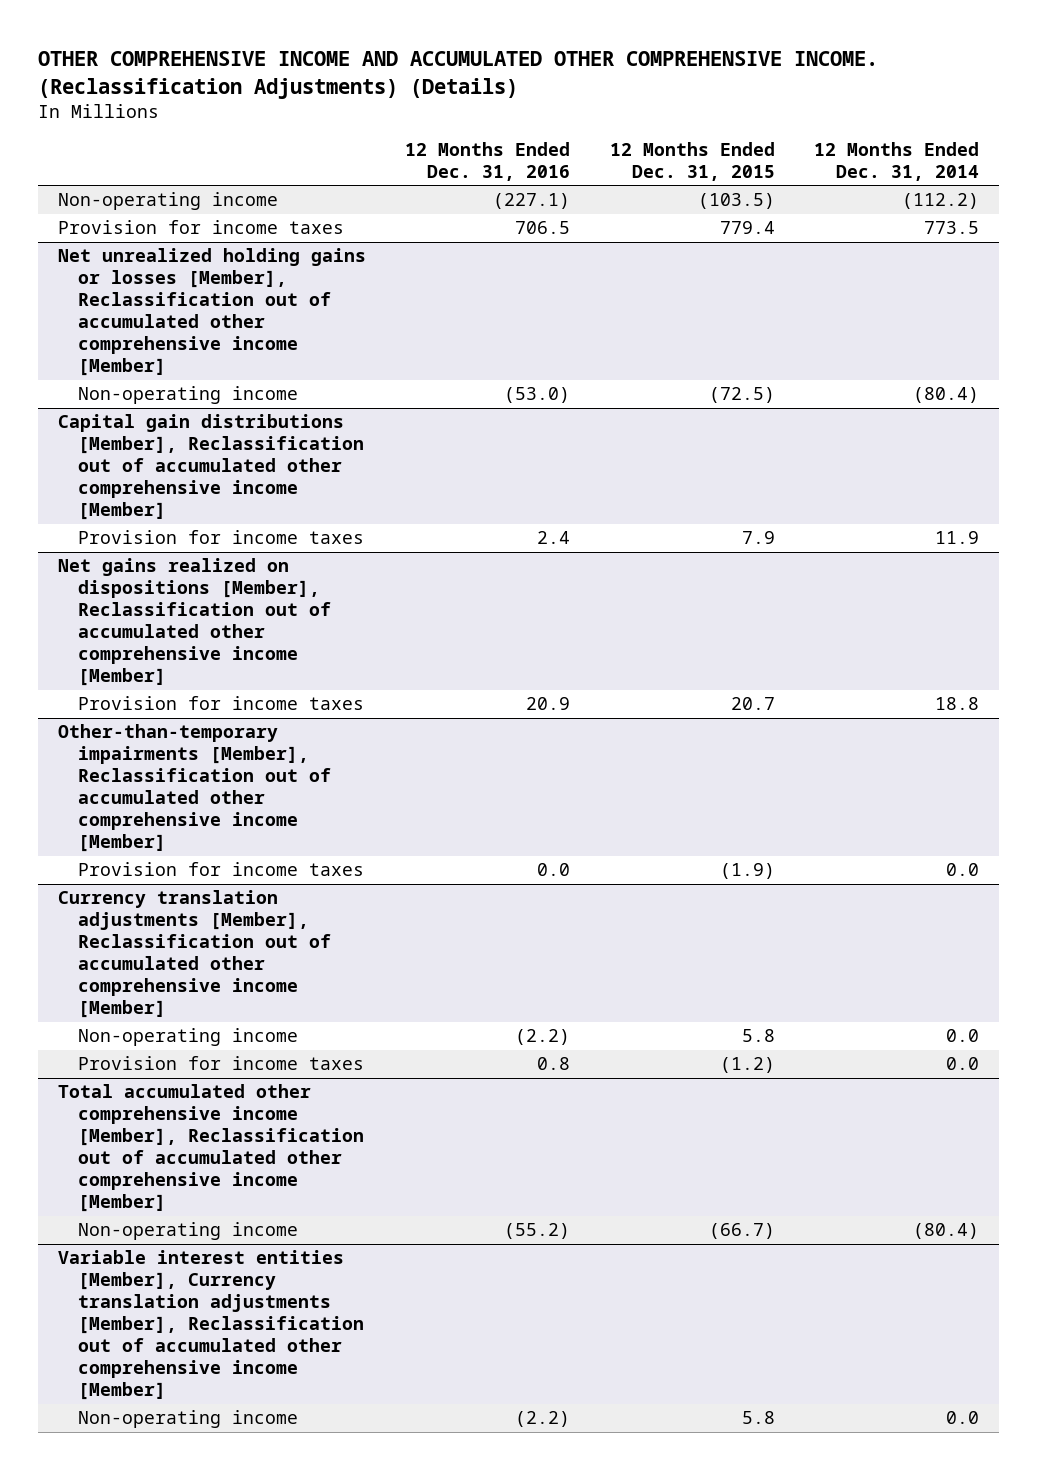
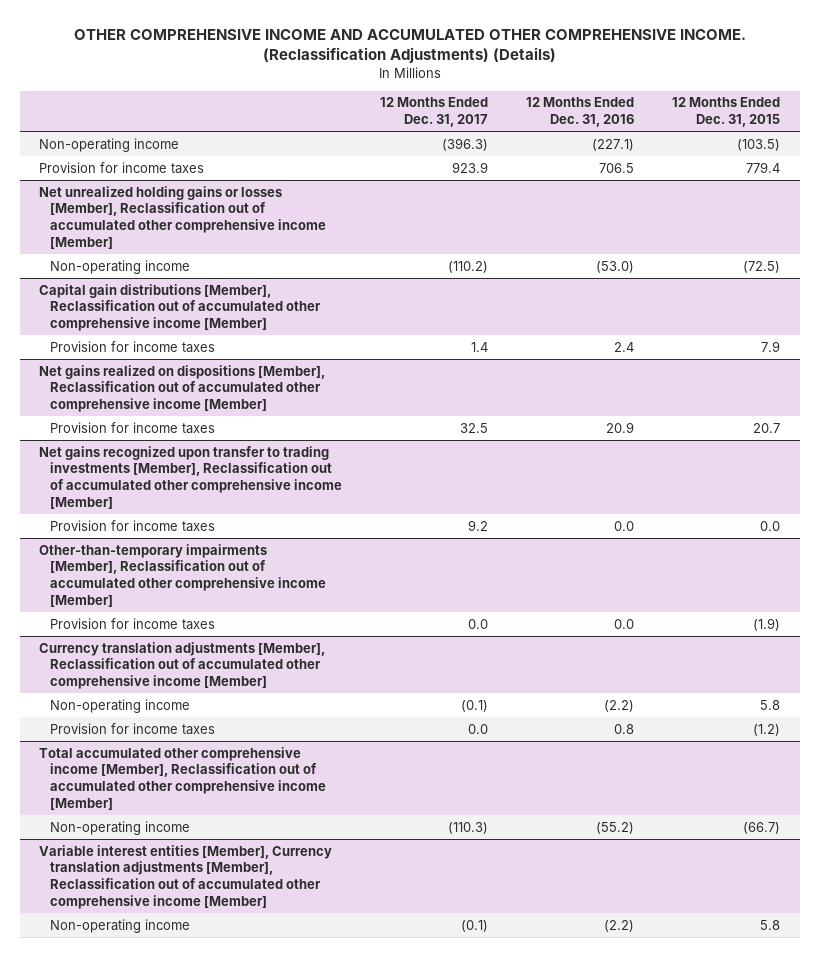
[814,141,980,181] 12 Months Ended Dec. 31, 2014 -> none
none -> [379,97,488,128] 12 Months Ended Dec. 31, 2017
none -> [39,445,342,509] Net gains recognized upon transfer to trading investments [Member], Reclassification out of accumulated other comprehensive income [Member]
none -> [49,519,215,532] Provision for income taxes

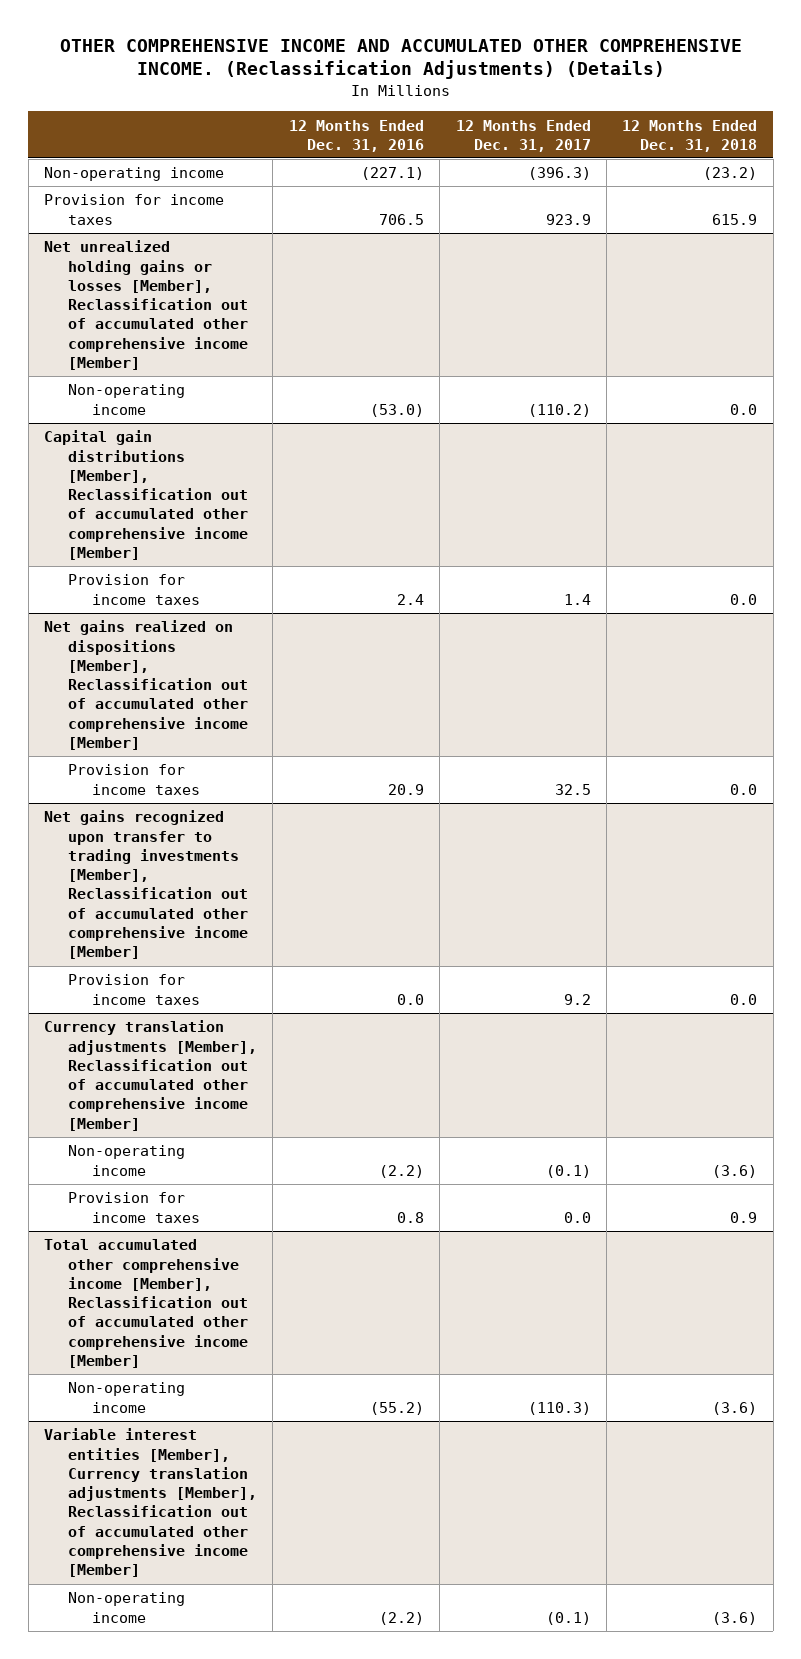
[672,97,781,128] 12 Months Ended Dec. 31, 2015 -> none
none -> [622,119,758,152] 12 Months Ended Dec. 31, 2018
[39,543,326,607] Other-than-temporary impairments [Member], Reclassification out of accumulated other comprehensive income [Member] -> none
[49,617,215,630] Provision for income taxes -> none

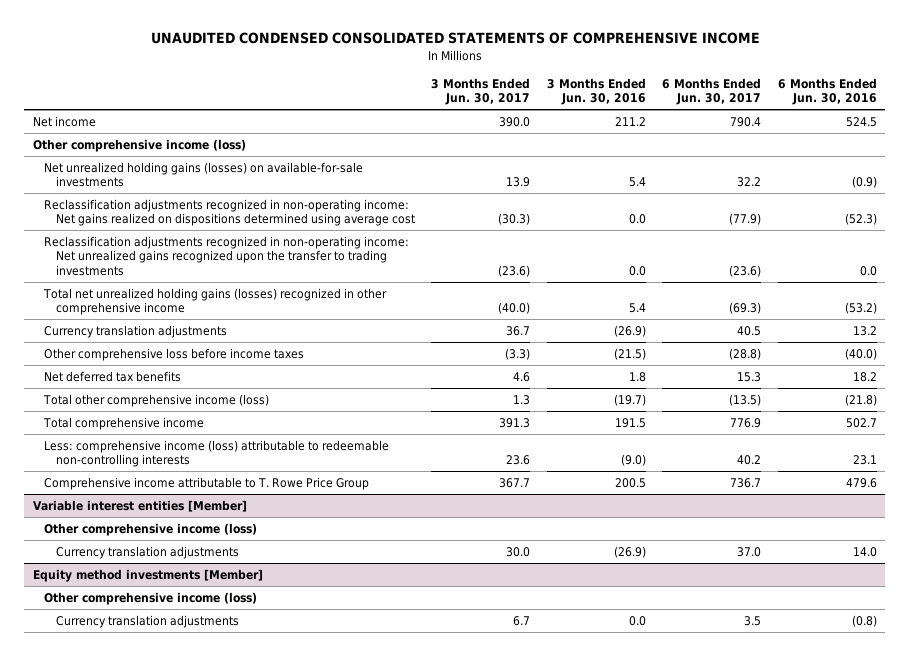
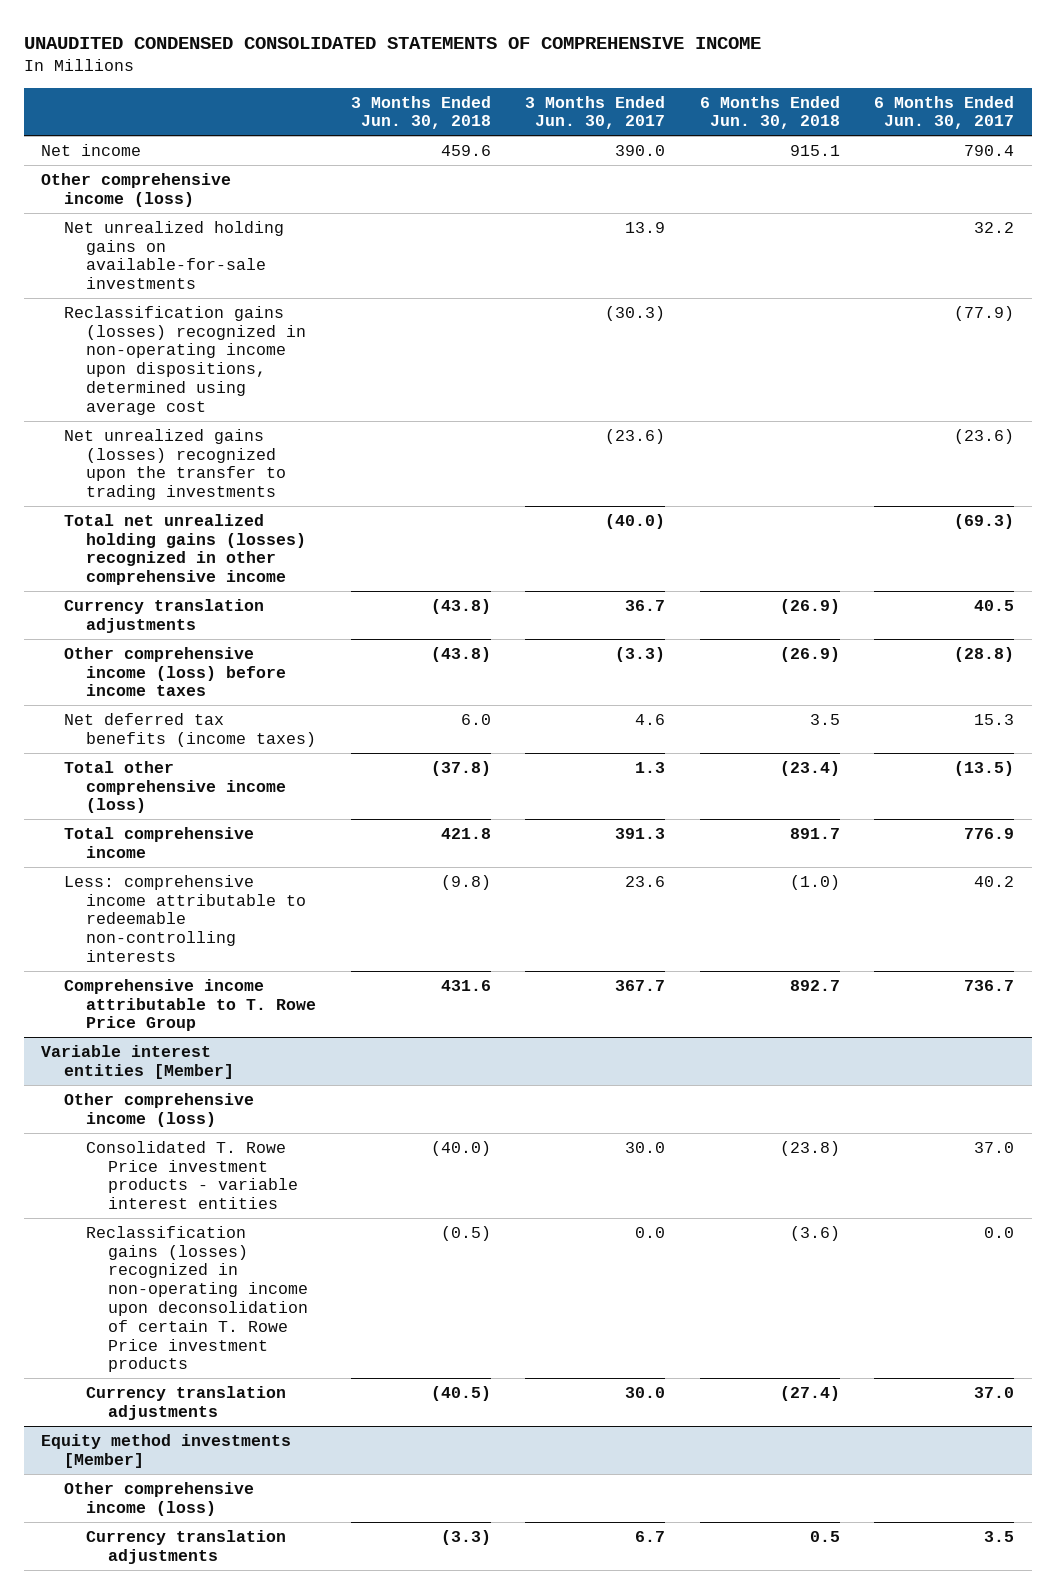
[546,77,646,106] 3 Months Ended Jun. 30, 2016 -> none
[777,77,877,106] 6 Months Ended Jun. 30, 2016 -> none
none -> [350,95,491,130] 3 Months Ended Jun. 30, 2018
none -> [699,95,840,130] 6 Months Ended Jun. 30, 2018
[44,161,364,188] Net unrealized holding gains (losses) on available-for-sale investments -> [63,220,284,290] Net unrealized holding gains on available-for-sale investments
[44,198,415,227] Reclassification adjustments recognized in non-operating income: Net gains realized on dispositions determined using average cost -> [63,305,307,415] Reclassification gains (losses) recognized in non-operating income upon dispositions, determined using average cost
[44,235,410,276] Reclassification adjustments recognized in non-operating income: Net unrealized gains recognized upon the transfer to trading investments -> [63,428,287,501] Net unrealized gains (losses) recognized upon the transfer to trading investments
[44,347,305,361] Other comprehensive loss before income taxes -> [63,646,287,697] Other comprehensive income (loss) before income taxes
[44,370,182,382] Net deferred tax benefits -> [63,712,317,747] Net deferred tax benefits (income taxes)
[44,439,390,468] Less: comprehensive income (loss) attributable to redeemable non-controlling interests -> [63,874,307,962] Less: comprehensive income attributable to redeemable non-controlling interests
none -> [86,1140,299,1210] Consolidated T. Rowe Price investment products - variable interest entities
none -> [86,1225,309,1373] Reclassification gains (losses) recognized in non-operating income upon deconsolidation of certain T. Rowe Price investment products

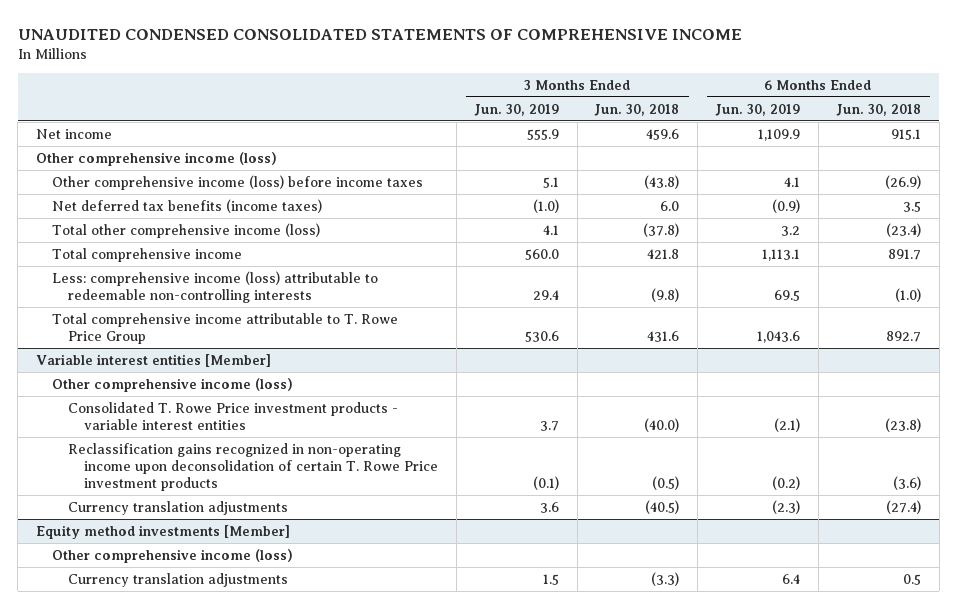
[525,95,666,130] 3 Months Ended Jun. 30, 2017 -> none
[874,95,1015,130] 6 Months Ended Jun. 30, 2017 -> none
none -> [473,103,559,116] Jun. 30, 2019
none -> [715,103,801,116] Jun. 30, 2019
[63,220,284,290] Net unrealized holding gains on available-for-sale investments -> none
[63,305,307,415] Reclassification gains (losses) recognized in non-operating income upon dispositions, determined using average cost -> none
[63,428,287,501] Net unrealized gains (losses) recognized upon the transfer to trading investments -> none
[63,513,307,586] Total net unrealized holding gains (losses) recognized in other comprehensive income -> none
[63,598,264,633] Currency translation adjustments -> none
[63,874,307,962] Less: comprehensive income attributable to redeemable non-controlling interests -> [51,270,378,304] Less: comprehensive income (loss) attributable to redeemable non-controlling interests
[63,978,317,1032] Comprehensive income attributable to T. Rowe Price Group -> [51,312,398,345] Total comprehensive income attributable to T. Rowe Price Group
[86,1225,309,1373] Reclassification gains (losses) recognized in non-operating income upon deconsolidation of certain T. Rowe Price investment products -> [68,442,439,492] Reclassification gains recognized in non-operating income upon deconsolidation of certain T. Rowe Price investment products

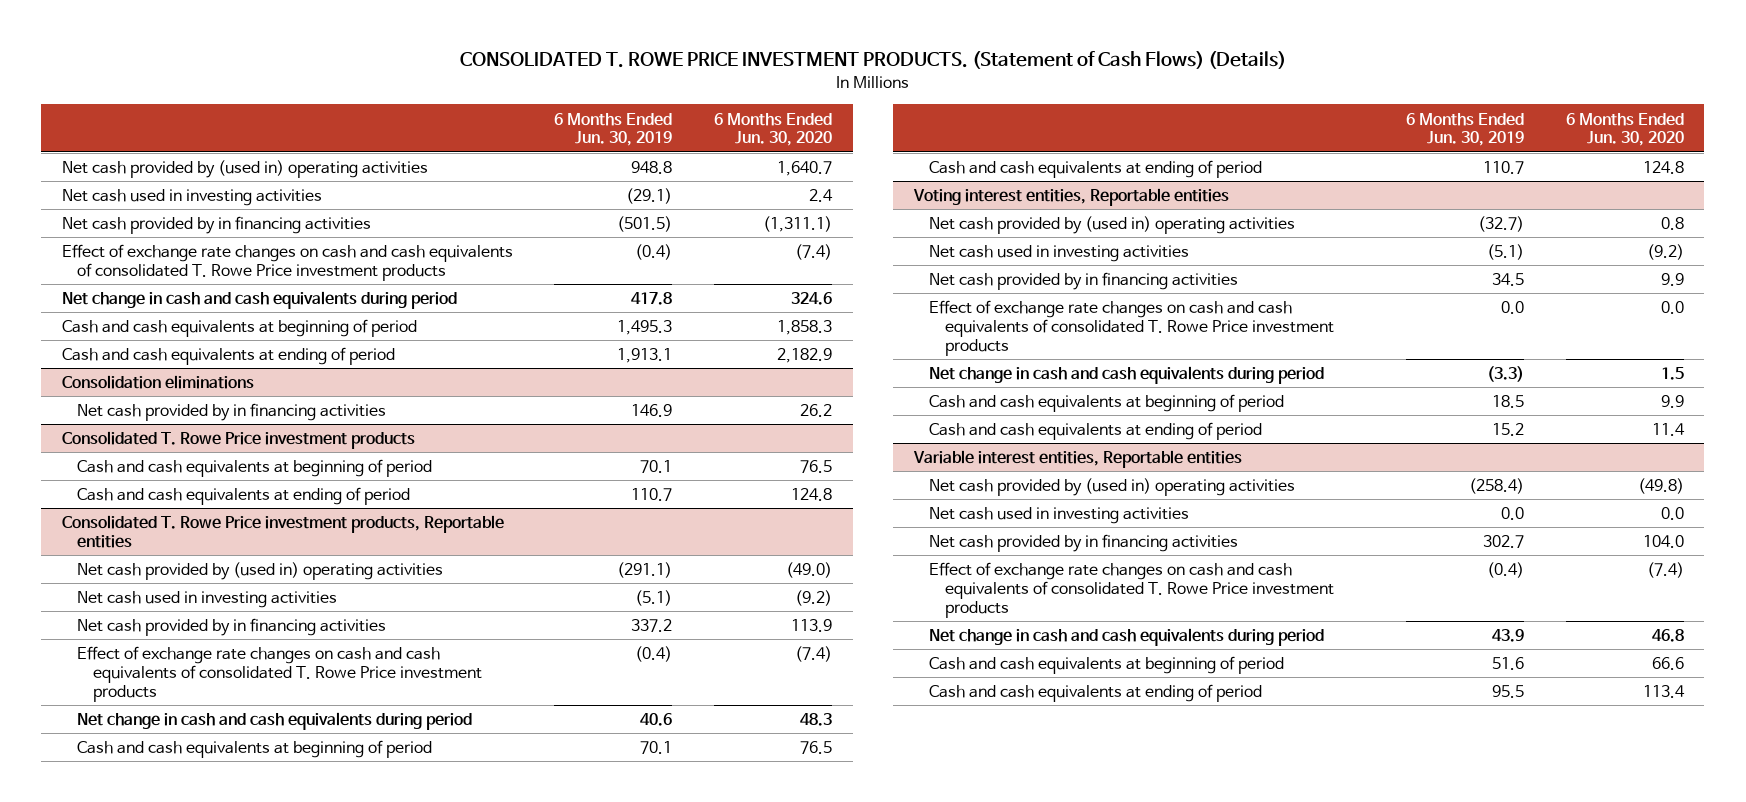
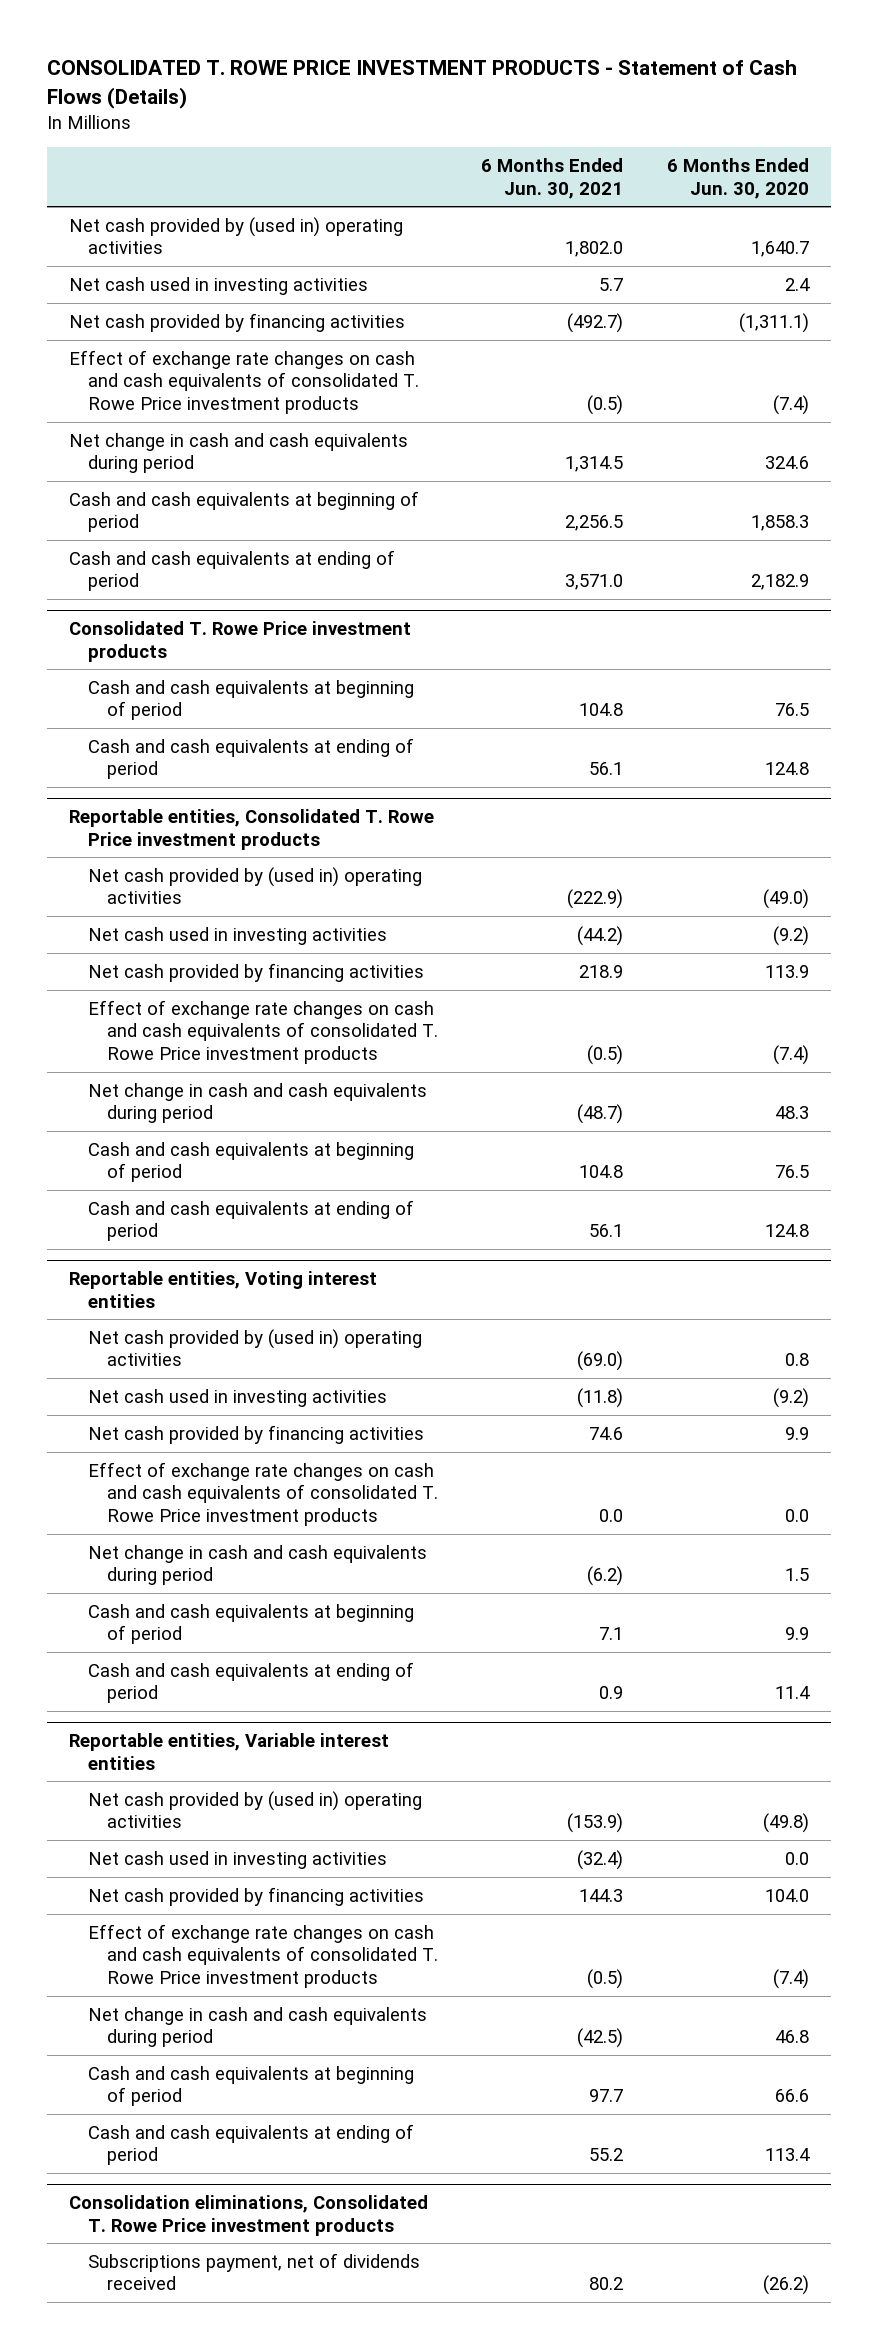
[459,51,1286,70] CONSOLIDATED T. ROWE PRICE INVESTMENT PRODUCTS. (Statement of Cash Flows) (Details) -> [46,60,797,110] CONSOLIDATED T. ROWE PRICE INVESTMENT PRODUCTS - Statement of Cash Flows (Details)
[554,112,673,147] 6 Months Ended Jun. 30, 2019 -> none
none -> [481,158,624,199] 6 Months Ended Jun. 30, 2021
[61,216,371,235] Net cash provided by in financing activities -> [68,312,405,332] Net cash provided by financing activities
[61,375,254,390] Consolidation eliminations -> none
[77,403,387,422] Net cash provided by in financing activities -> none
[61,515,504,548] Consolidated T. Rowe Price investment products, Reportable entities -> [68,809,434,850] Reportable entities, Consolidated T. Rowe Price investment products
[77,618,387,637] Net cash provided by in financing activities -> [87,962,424,982] Net cash provided by financing activities
[912,188,1229,207] Voting interest entities, Reportable entities -> [68,1271,377,1308] Reportable entities, Voting interest entities
[929,272,1239,291] Net cash provided by in financing activities -> [87,1424,424,1444] Net cash provided by financing activities
[912,450,1242,469] Variable interest entities, Reportable entities -> [68,1733,389,1770] Reportable entities, Variable interest entities
[929,534,1239,553] Net cash provided by in financing activities -> [87,1886,424,1906] Net cash provided by financing activities
none -> [68,2195,428,2236] Consolidation eliminations, Consolidated T. Rowe Price investment products
none -> [87,2252,420,2291] Subscriptions payment, net of dividends received

